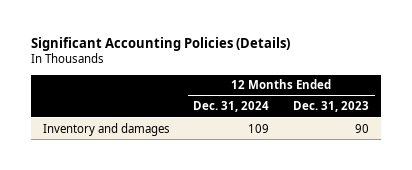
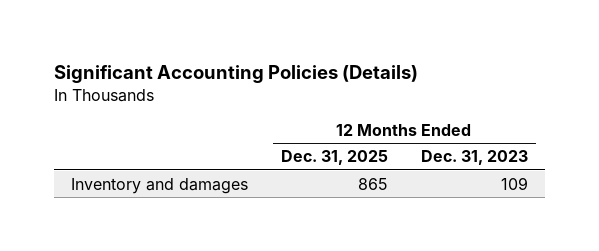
[193,101,270,113] Dec. 31, 2024 -> none
none -> [280,150,388,166] Dec. 31, 2025
[355,123,370,133] 90 -> [501,176,529,190] 109

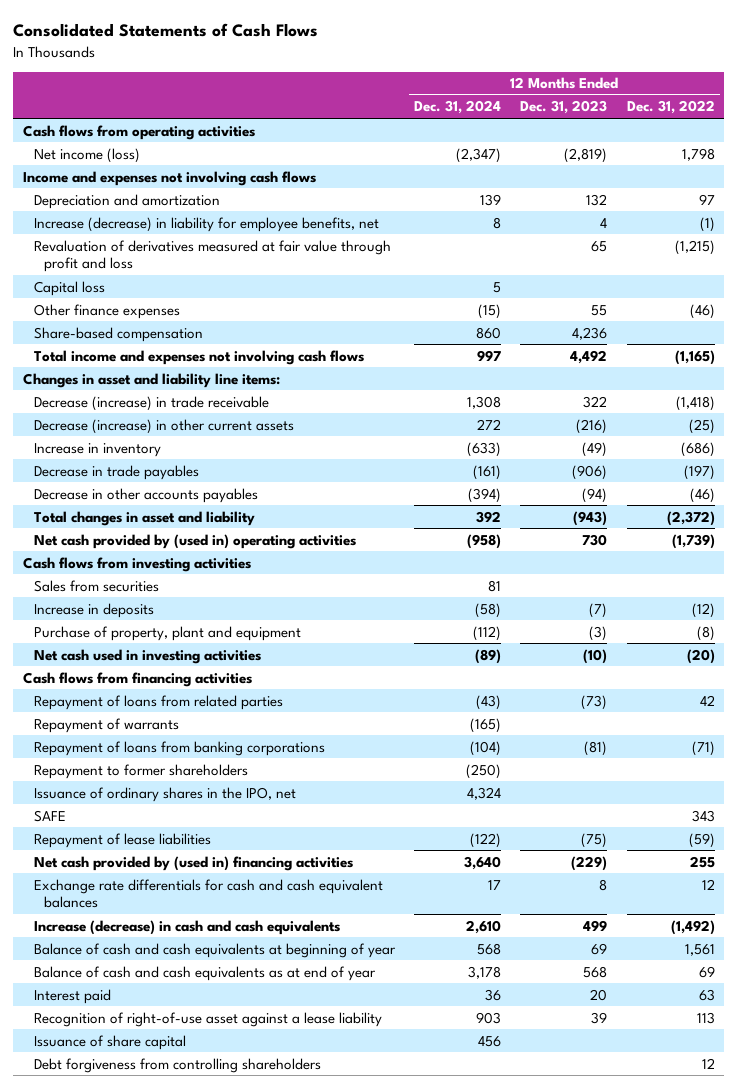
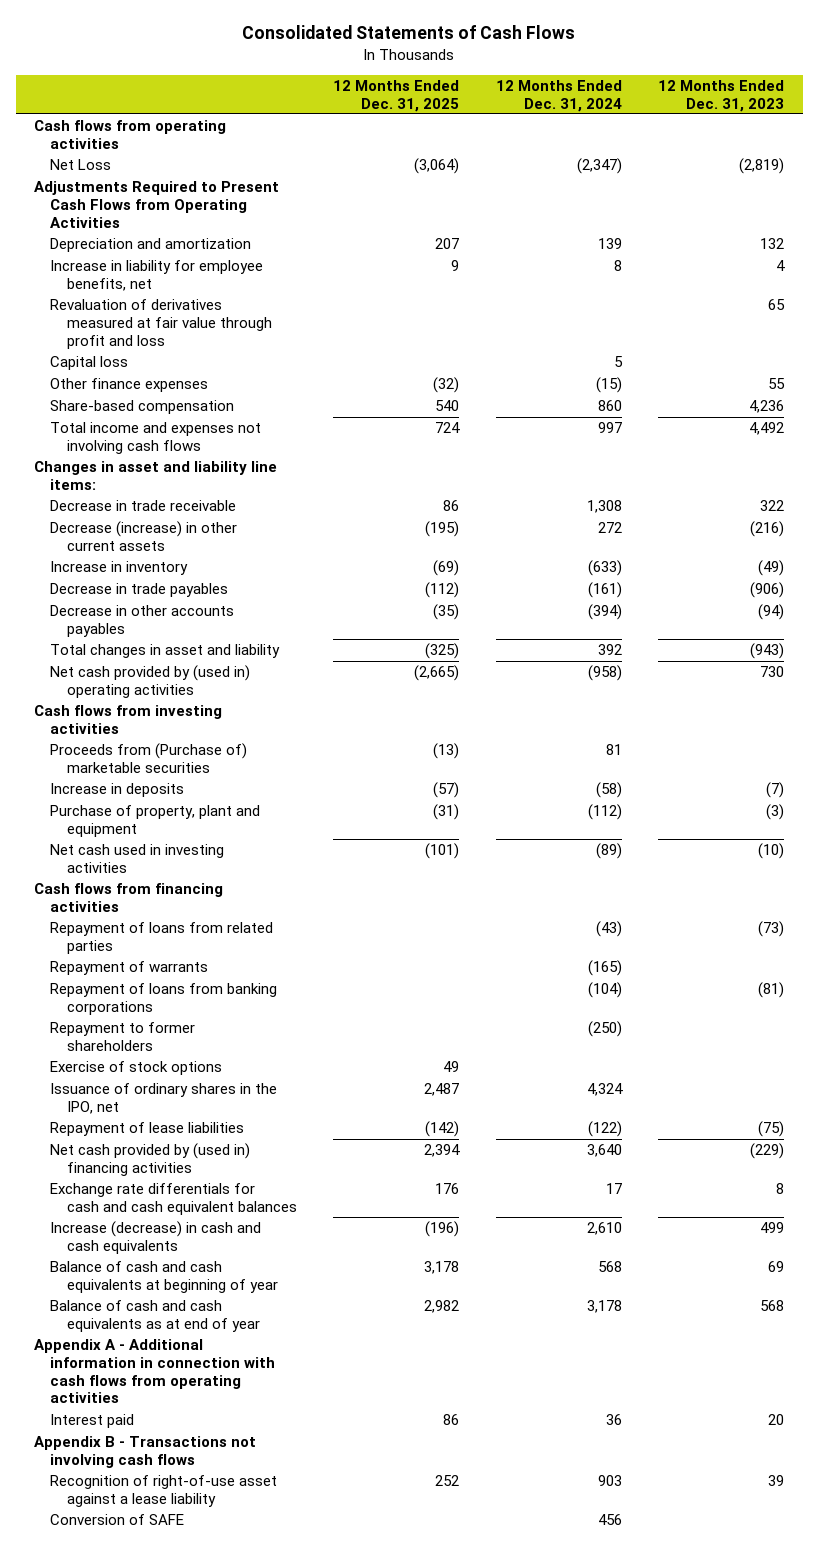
[626,100,715,115] Dec. 31, 2022 -> none
none -> [333,79,460,112] 12 Months Ended Dec. 31, 2025
[22,170,316,186] Income and expenses not involving cash flows -> none
[33,147,140,163] Net income (loss) -> [50,159,112,171] Net Loss
none -> [33,181,279,228] Adjustments Required to Present Cash Flows from Operating Activities
[33,216,379,232] Increase (decrease) in liability for employee benefits, net -> [50,260,264,291] Increase in liability for employee benefits, net
[33,395,269,411] Decrease (increase) in trade receivable -> [50,500,237,512] Decrease in trade receivable
[33,579,159,592] Sales from securities -> none
none -> [50,743,248,773] Proceeds from (Purchase of) marketable securities
none -> [50,1061,223,1076] Exercise of stock options
[33,809,66,822] SAFE -> none
none -> [33,1339,276,1404] Appendix A - Additional information in connection with cash flows from operating activities
none -> [33,1436,256,1468] Appendix B - Transactions not involving cash flows
[33,1057,321,1073] Debt forgiveness from controlling shareholders -> none
[33,1034,186,1050] Issuance of share capital -> [50,1514,185,1526] Conversion of SAFE

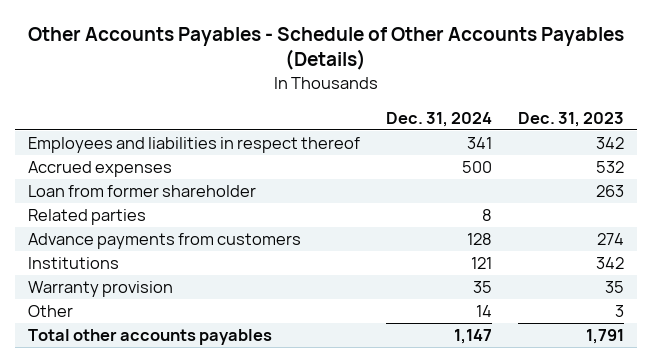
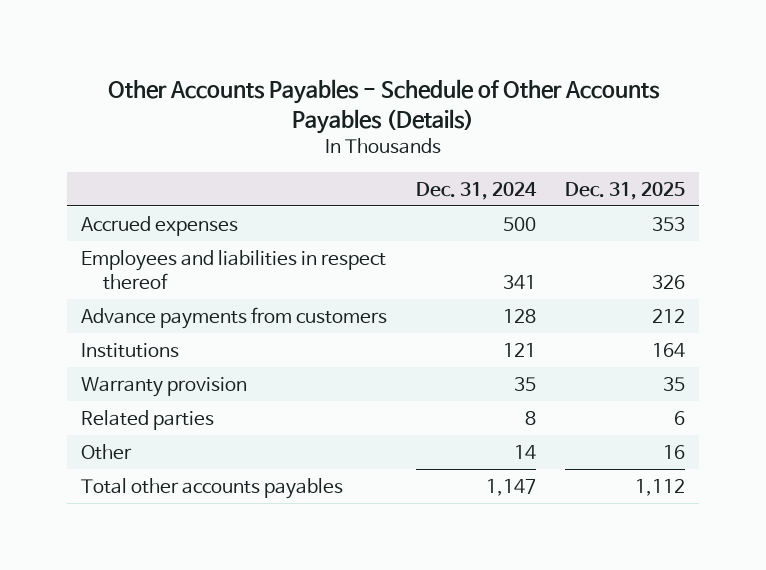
[517,111,624,127] Dec. 31, 2023 -> none
none -> [564,181,685,200] Dec. 31, 2025
[27,185,256,198] Loan from former shareholder -> none
[27,137,360,154] Employees and liabilities in respect thereof -> [81,249,387,290] Employees and liabilities in respect thereof
[27,209,146,226] Related parties -> [81,409,215,430] Related parties

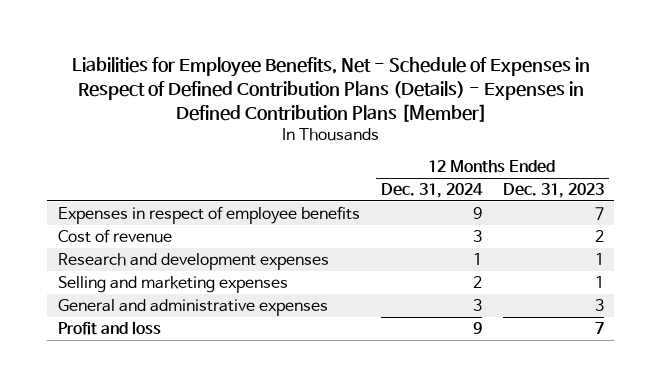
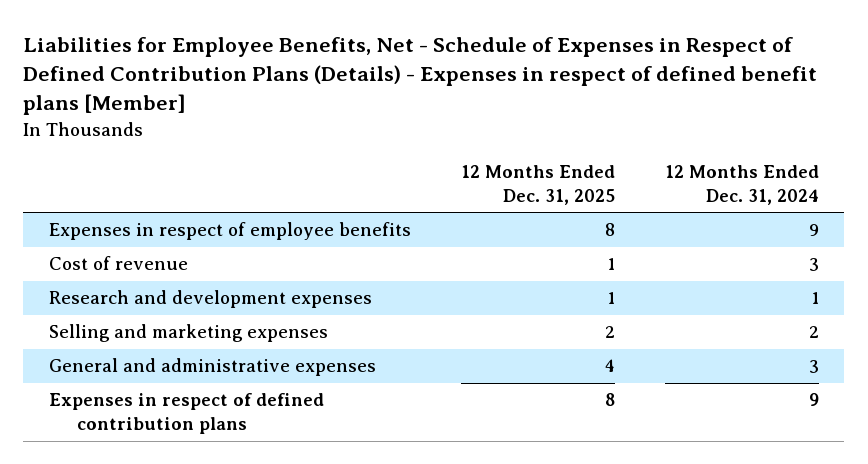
[71,57,590,123] Liabilities for Employee Benefits, Net - Schedule of Expenses in Respect of Defined Contribution Plans (Details) - Expenses in Defined Contribution Plans [Member] -> [23,37,818,116] Liabilities for Employee Benefits, Net - Schedule of Expenses in Respect of Defined Contribution Plans (Details) - Expenses in respect of defined benefit plans [Member]
[502,182,604,198] Dec. 31, 2023 -> none
none -> [460,164,615,205] 12 Months Ended Dec. 31, 2025
[57,320,161,335] Profit and loss -> [48,393,324,435] Expenses in respect of defined contribution plans

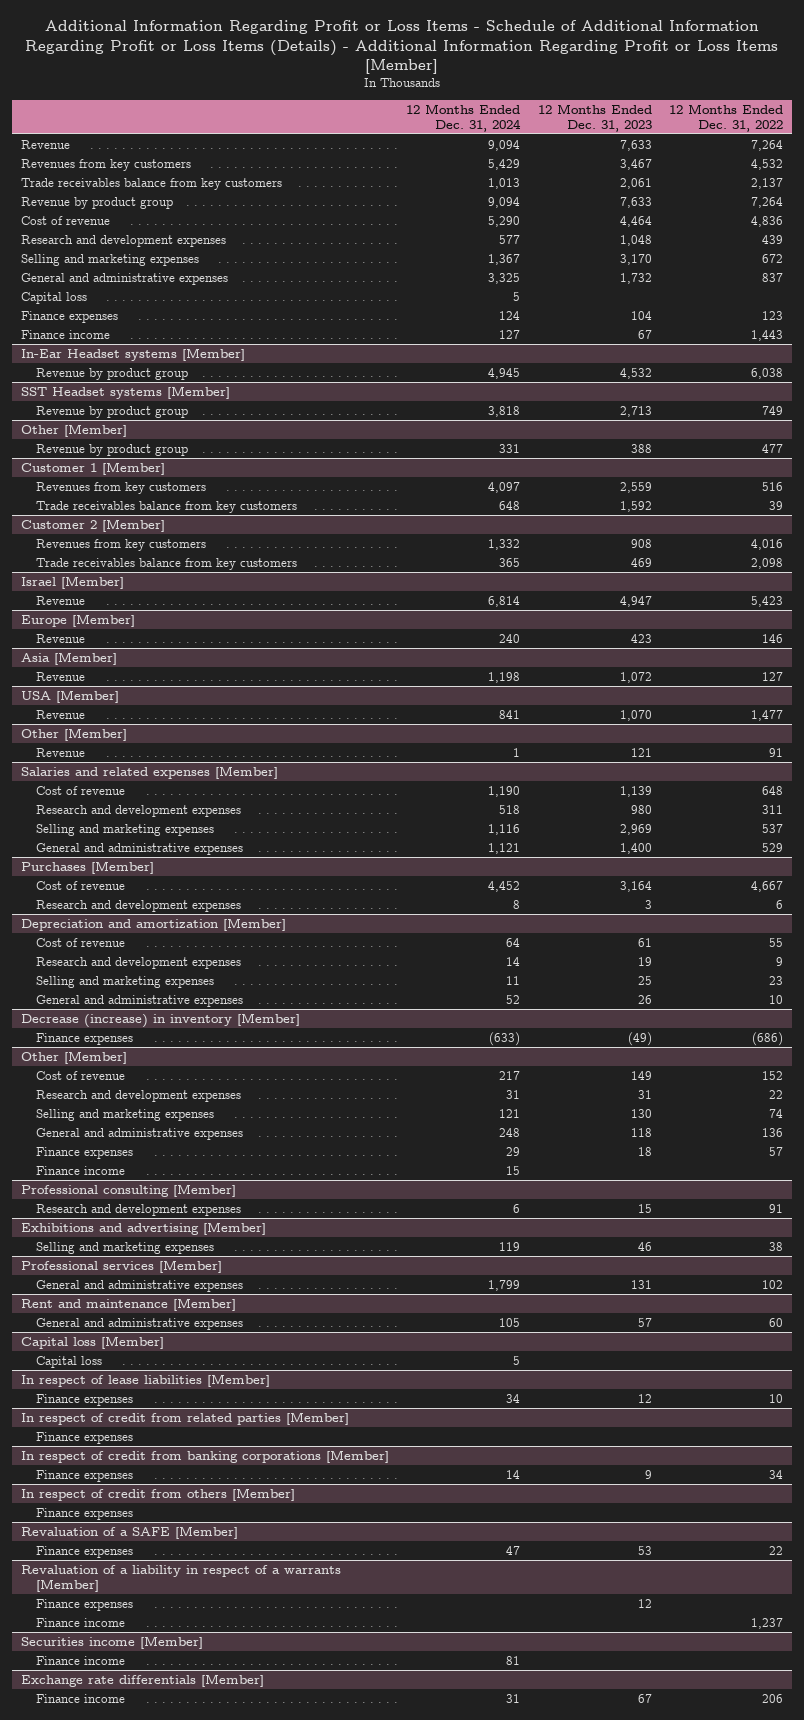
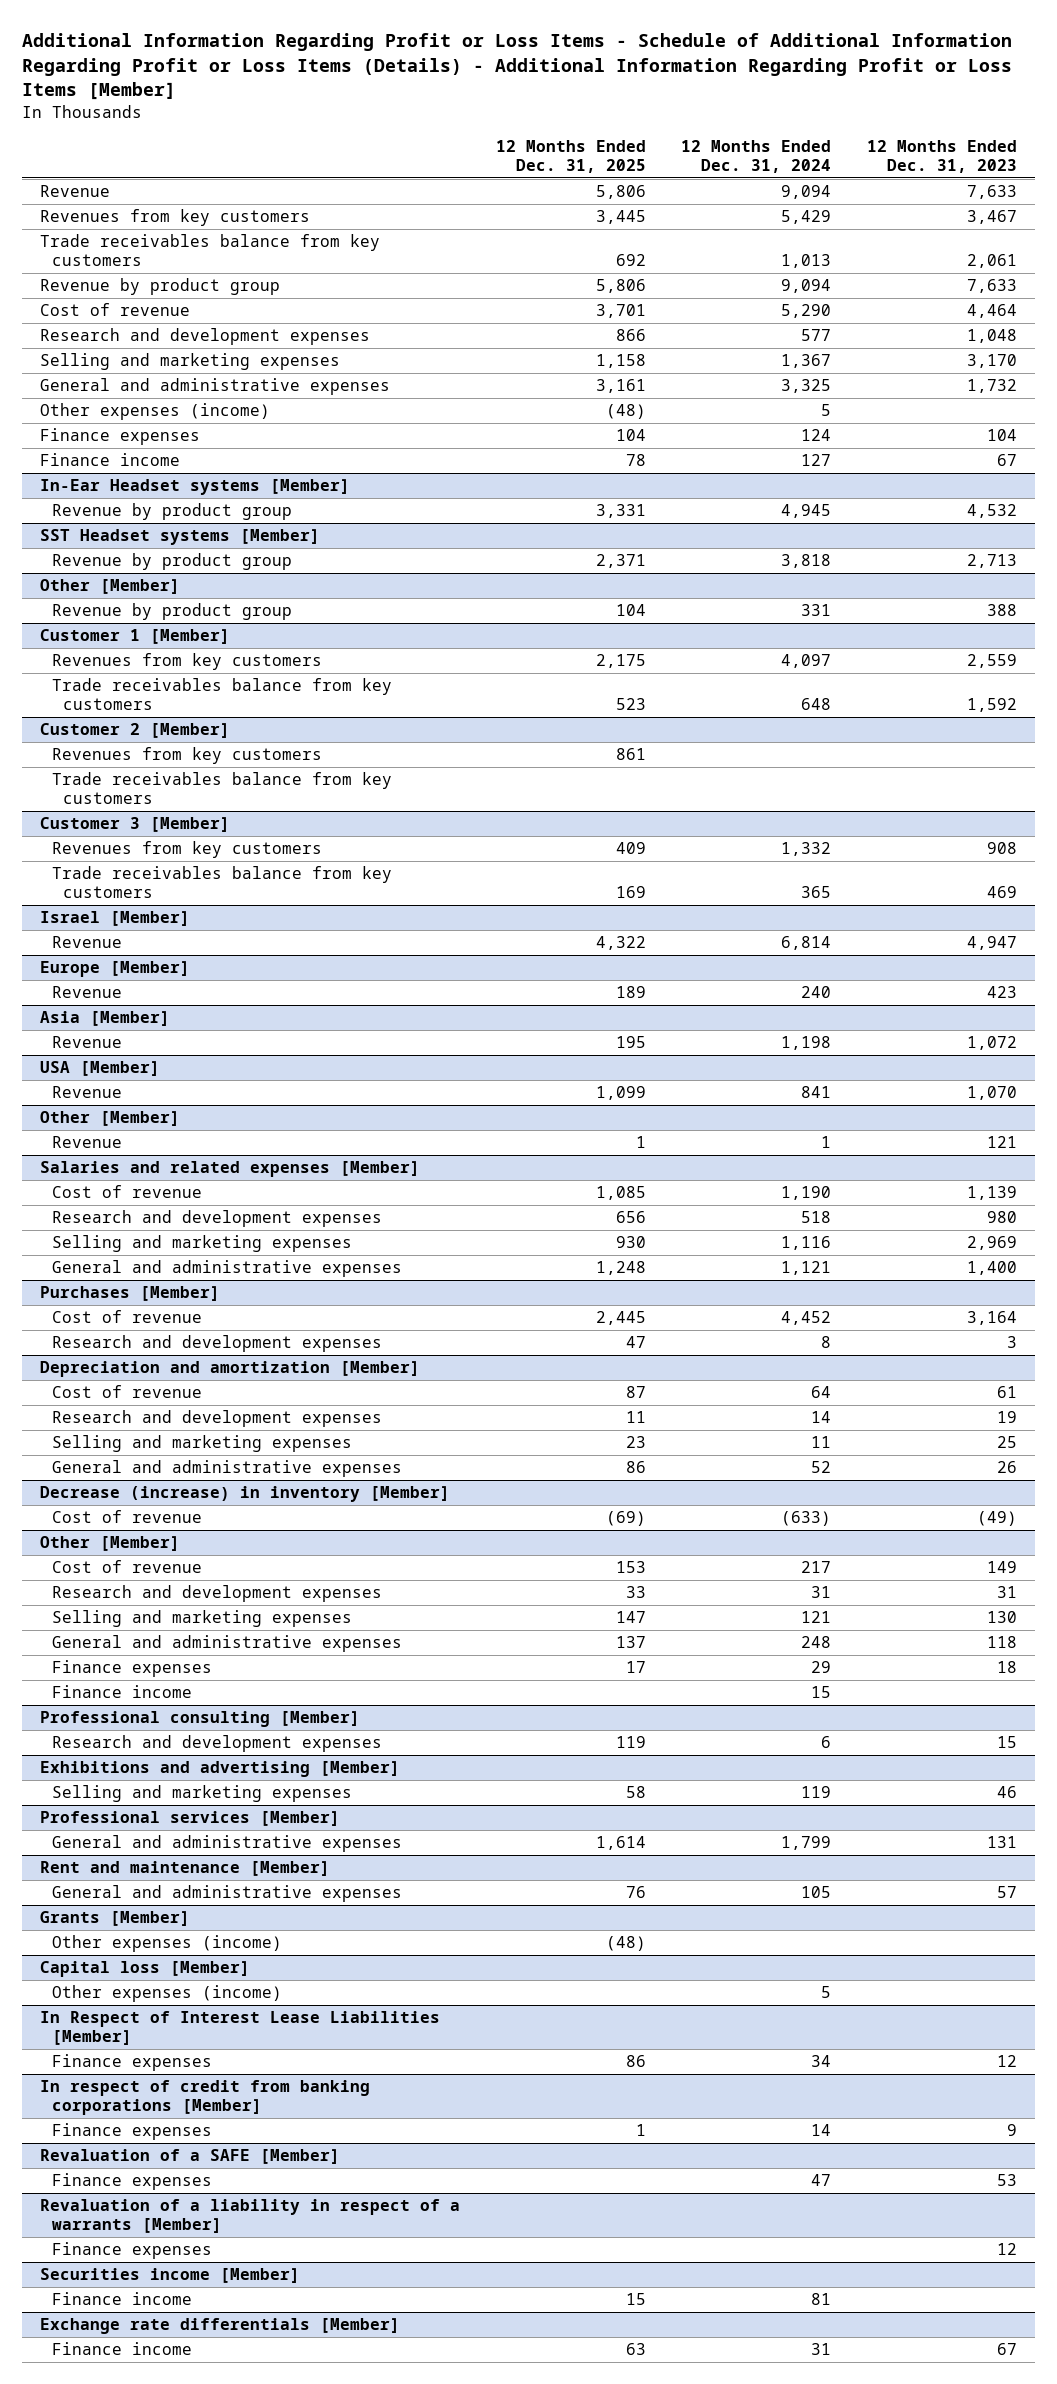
[669,103,784,132] 12 Months Ended Dec. 31, 2022 -> none
none -> [495,139,646,173] 12 Months Ended Dec. 31, 2025
[20,291,87,304] Capital loss -> none
none -> [40,403,271,421] Other expenses (income)
none -> [51,747,322,765] Revenues from key customers
none -> [51,772,392,805] Trade receivables balance from key customers
none -> [40,817,231,833] Customer 3 [Member]
[35,1032,133,1045] Finance expenses -> [51,1510,202,1524] Cost of revenue
none -> [40,1911,191,1927] Grants [Member]
none -> [51,1935,282,1953] Other expenses (income)
[35,1355,102,1368] Capital loss -> none
none -> [51,1985,282,2003] Other expenses (income)
[20,1373,270,1387] In respect of lease liabilities [Member] -> [40,2011,441,2046] In Respect of Interest Lease Liabilities [Member]
[20,1411,349,1425] In respect of credit from related parties [Member] -> none
[35,1431,133,1444] Finance expenses -> none
[20,1487,295,1501] In respect of credit from others [Member] -> none
[35,1507,133,1520] Finance expenses -> none
[35,1617,125,1627] Finance income -> none

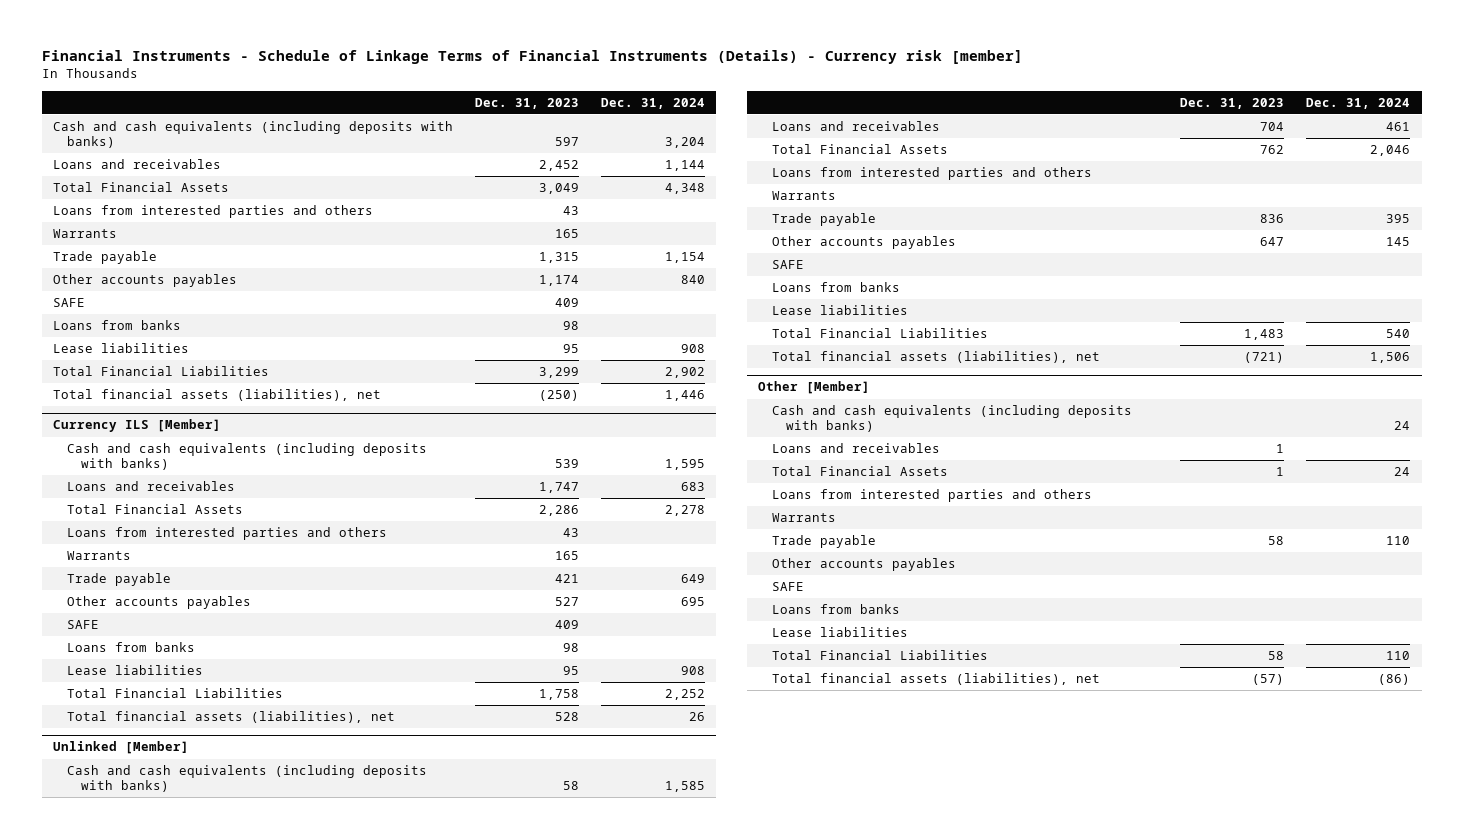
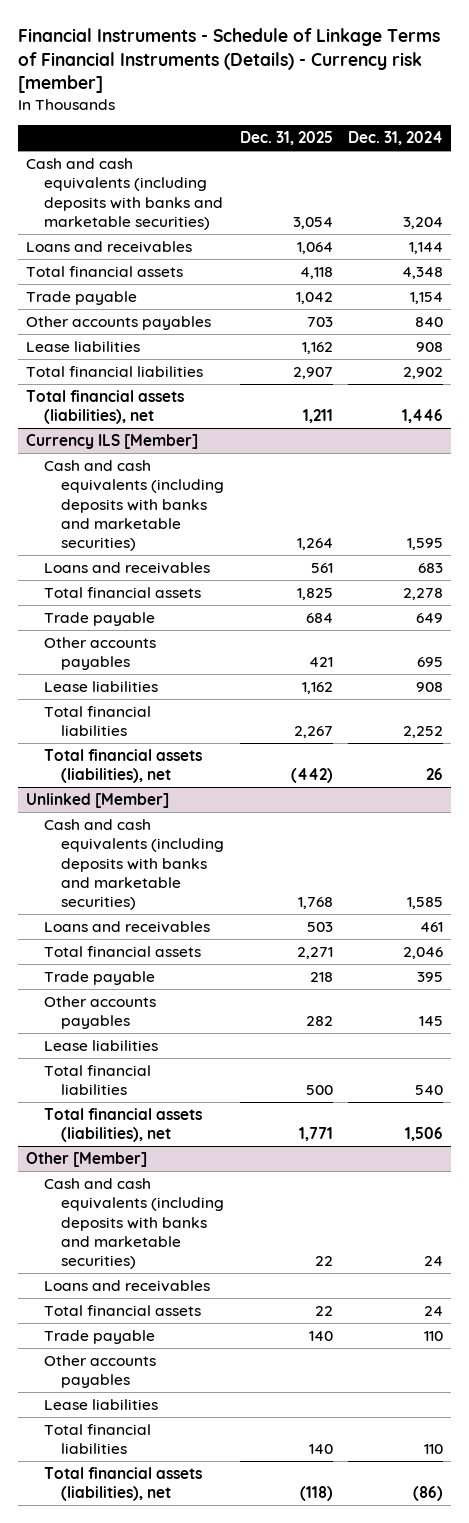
[475,97,580,109] Dec. 31, 2023 -> none
none -> [239,131,333,146] Dec. 31, 2025
[53,121,454,148] Cash and cash equivalents (including deposits with banks) -> [25,157,223,230] Cash and cash equivalents (including deposits with banks and marketable securities)
[53,205,374,219] Loans from interested parties and others -> none
[53,229,118,239] Warrants -> none
[53,182,230,193] Total Financial Assets -> [25,265,183,277] Total financial assets
[53,298,86,308] SAFE -> none
[53,320,182,331] Loans from banks -> none
[53,366,270,377] Total Financial Liabilities -> [25,365,203,377] Total financial liabilities
[67,443,428,470] Cash and cash equivalents (including deposits with banks) -> [43,459,225,552] Cash and cash equivalents (including deposits with banks and marketable securities)
[67,527,388,541] Loans from interested parties and others -> none
[67,551,132,561] Warrants -> none
[67,504,244,515] Total Financial Assets -> [43,586,201,598] Total financial assets
[67,620,100,630] SAFE -> none
[67,642,196,653] Loans from banks -> none
[67,688,284,699] Total Financial Liabilities -> [43,705,151,737] Total financial liabilities
[67,765,428,792] Cash and cash equivalents (including deposits with banks) -> [43,818,225,911] Cash and cash equivalents (including deposits with banks and marketable securities)
[772,167,1093,181] Loans from interested parties and others -> none
[772,191,837,201] Warrants -> none
[772,144,949,155] Total Financial Assets -> [43,945,201,957] Total financial assets
[772,260,805,270] SAFE -> none
[772,282,901,293] Loans from banks -> none
[772,328,989,339] Total Financial Liabilities -> [43,1064,151,1096] Total financial liabilities
[772,405,1133,432] Cash and cash equivalents (including deposits with banks) -> [43,1177,225,1270] Cash and cash equivalents (including deposits with banks and marketable securities)
[772,489,1093,503] Loans from interested parties and others -> none
[772,513,837,523] Warrants -> none
[772,466,949,477] Total Financial Assets -> [43,1304,201,1316] Total financial assets
[772,582,805,592] SAFE -> none
[772,604,901,615] Loans from banks -> none
[772,650,989,661] Total Financial Liabilities -> [43,1423,151,1455] Total financial liabilities

